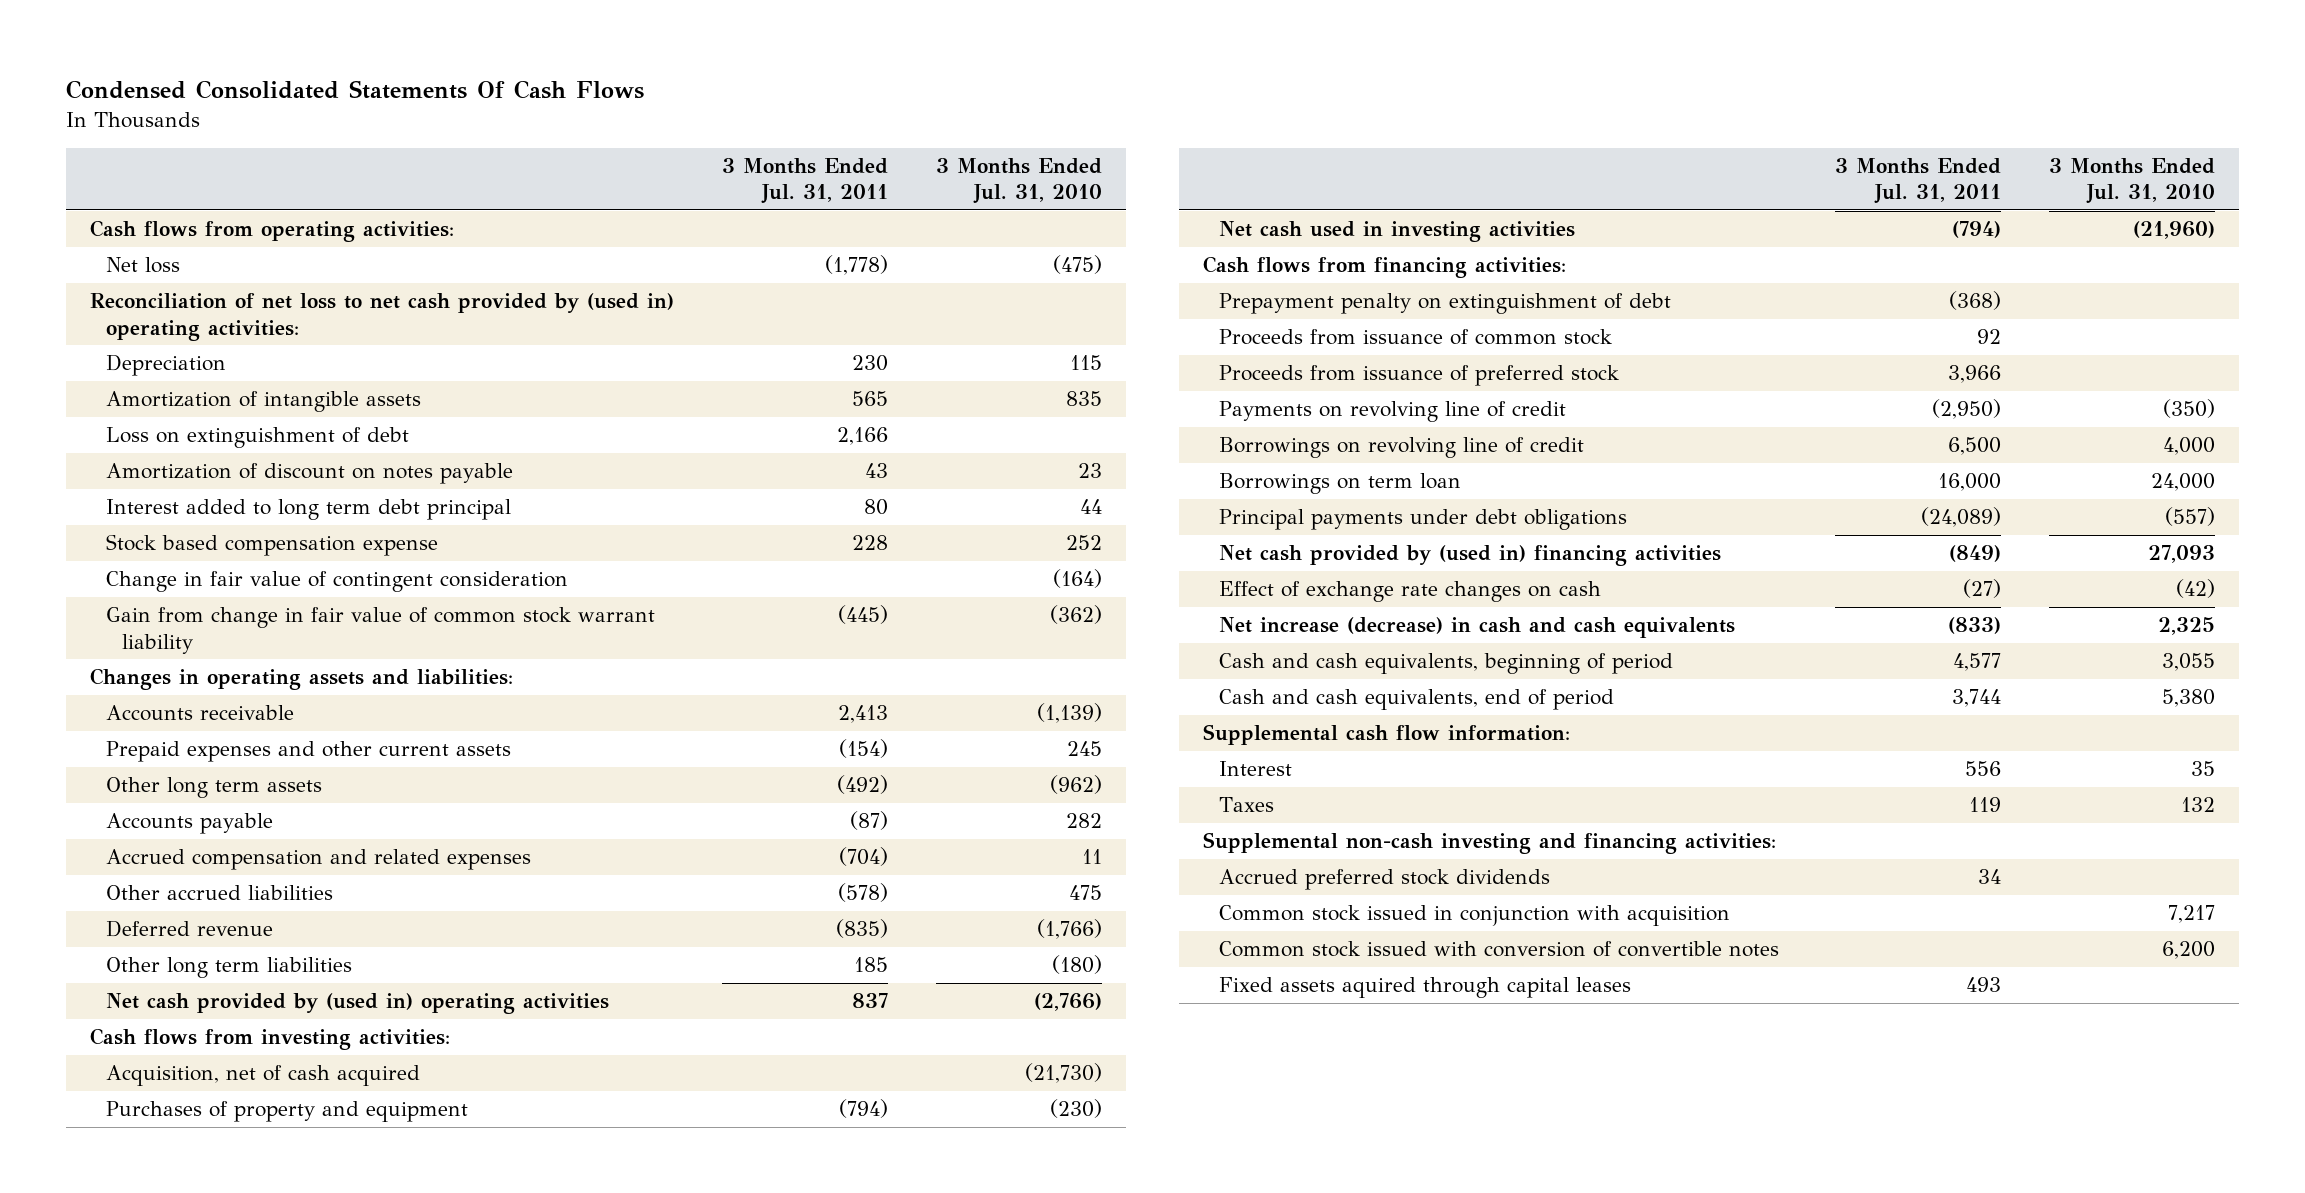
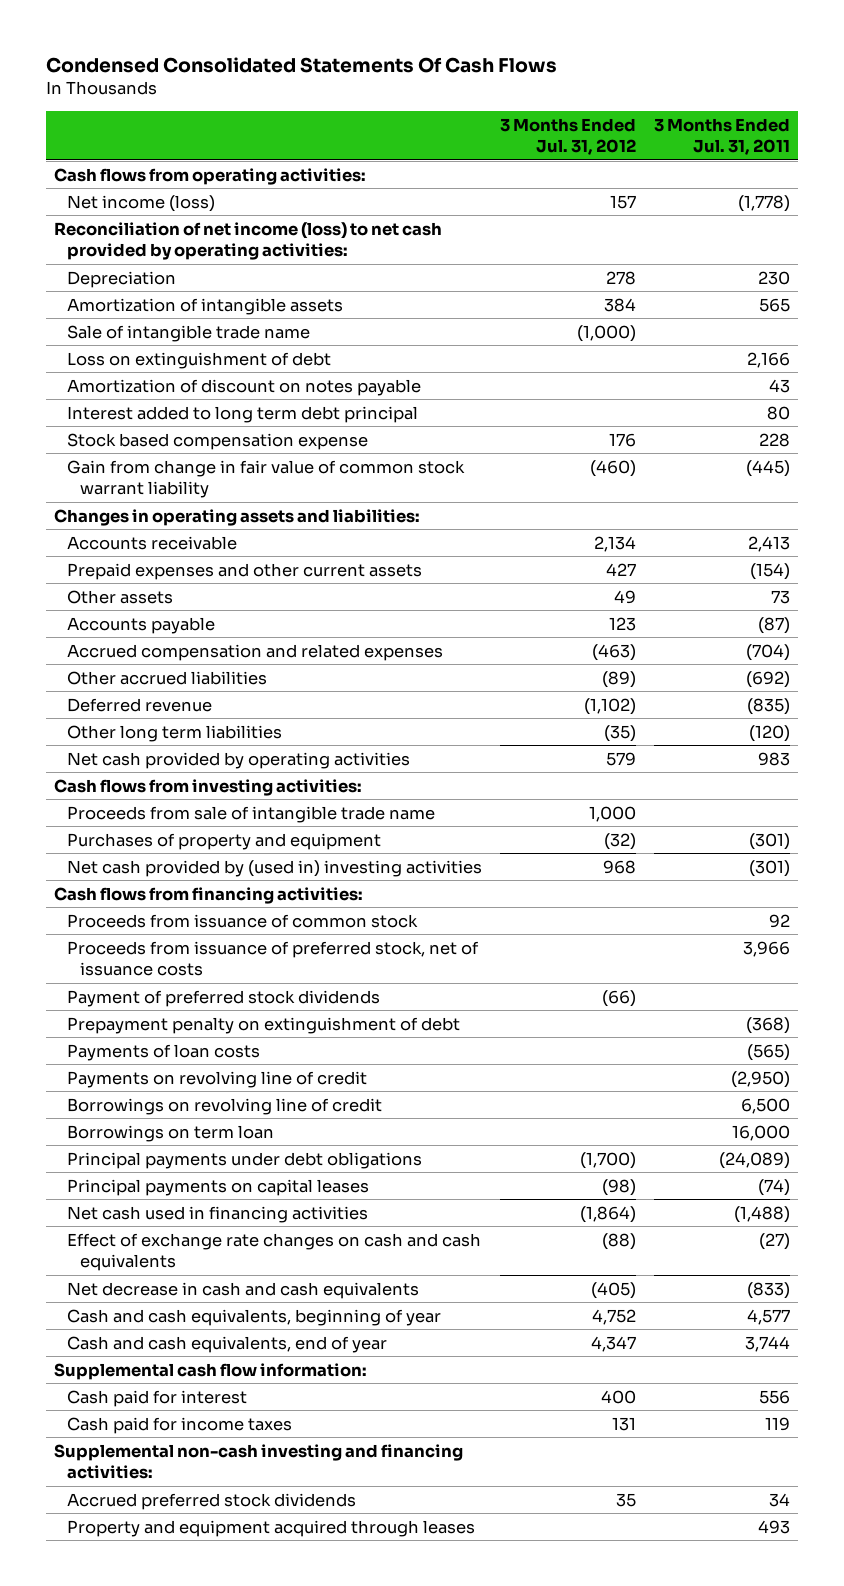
[936,157,1103,205] 3 Months Ended Jul. 31, 2010 -> none
none -> [500,117,637,156] 3 Months Ended Jul. 31, 2012
[106,257,181,274] Net loss -> [67,194,216,212] Net income (loss)
[89,293,674,341] Reconciliation of net loss to net cash provided by (used in) operating activities: -> [54,221,443,261] Reconciliation of net income (loss) to net cash provided by operating activities:
none -> [67,324,311,342] Sale of intangible trade name
[106,571,569,593] Change in fair value of contingent consideration -> none
[106,777,323,799] Other long term assets -> [67,589,174,604] Other assets
[836,775,888,795] (492) -> [770,589,790,604] 73
[837,883,888,903] (578) -> [745,670,790,688] (692)
[853,957,888,973] 185 -> [748,724,790,742] (120)
[106,993,610,1015] Net cash provided by (used in) operating activities -> [67,751,411,769] Net cash provided by operating activities
[851,993,888,1009] 837 -> [757,751,790,766] 983
[106,1065,421,1087] Acquisition, net of cash acquired -> none
none -> [67,805,436,823] Proceeds from sale of intangible trade name
[838,1099,888,1119] (794) -> [748,832,790,850] (301)
[1219,221,1576,243] Net cash used in investing activities -> [67,859,483,877] Net cash provided by (used in) investing activities
[1951,221,2001,239] (794) -> [748,859,790,877] (301)
[1219,365,1620,387] Proceeds from issuance of preferred stock -> [67,940,480,977] Proceeds from issuance of preferred stock, net of issuance costs
none -> [67,989,381,1007] Payment of preferred stock dividends
[1219,293,1672,315] Prepayment penalty on extinguishment of debt -> [67,1016,461,1034] Prepayment penalty on extinguishment of debt
none -> [67,1043,261,1061] Payments of loan costs
none -> [67,1178,370,1196] Principal payments on capital leases
[1219,545,1722,567] Net cash provided by (used in) financing activities -> [67,1205,369,1223] Net cash used in financing activities
[1948,545,2001,563] (849) -> [733,1205,790,1223] (1,488)
[1219,581,1602,603] Effect of exchange rate changes on cash -> [67,1232,482,1272] Effect of exchange rate changes on cash and cash equivalents
[1219,617,1736,639] Net increase (decrease) in cash and cash equivalents -> [67,1281,420,1299] Net decrease in cash and cash equivalents
[1219,653,1674,675] Cash and cash equivalents, beginning of period -> [67,1308,442,1326] Cash and cash equivalents, beginning of year
[1219,689,1615,711] Cash and cash equivalents, end of period -> [67,1335,388,1353] Cash and cash equivalents, end of year
[1219,761,1293,777] Interest -> [67,1389,248,1407] Cash paid for interest
[1219,797,1275,813] Taxes -> [67,1416,293,1434] Cash paid for income taxes
[1219,905,1731,927] Common stock issued in conjunction with acquisition -> none
[1219,941,1780,958] Common stock issued with conversion of convertible notes -> none
[1219,977,1632,999] Fixed assets aquired through capital leases -> [67,1519,476,1537] Property and equipment acquired through leases

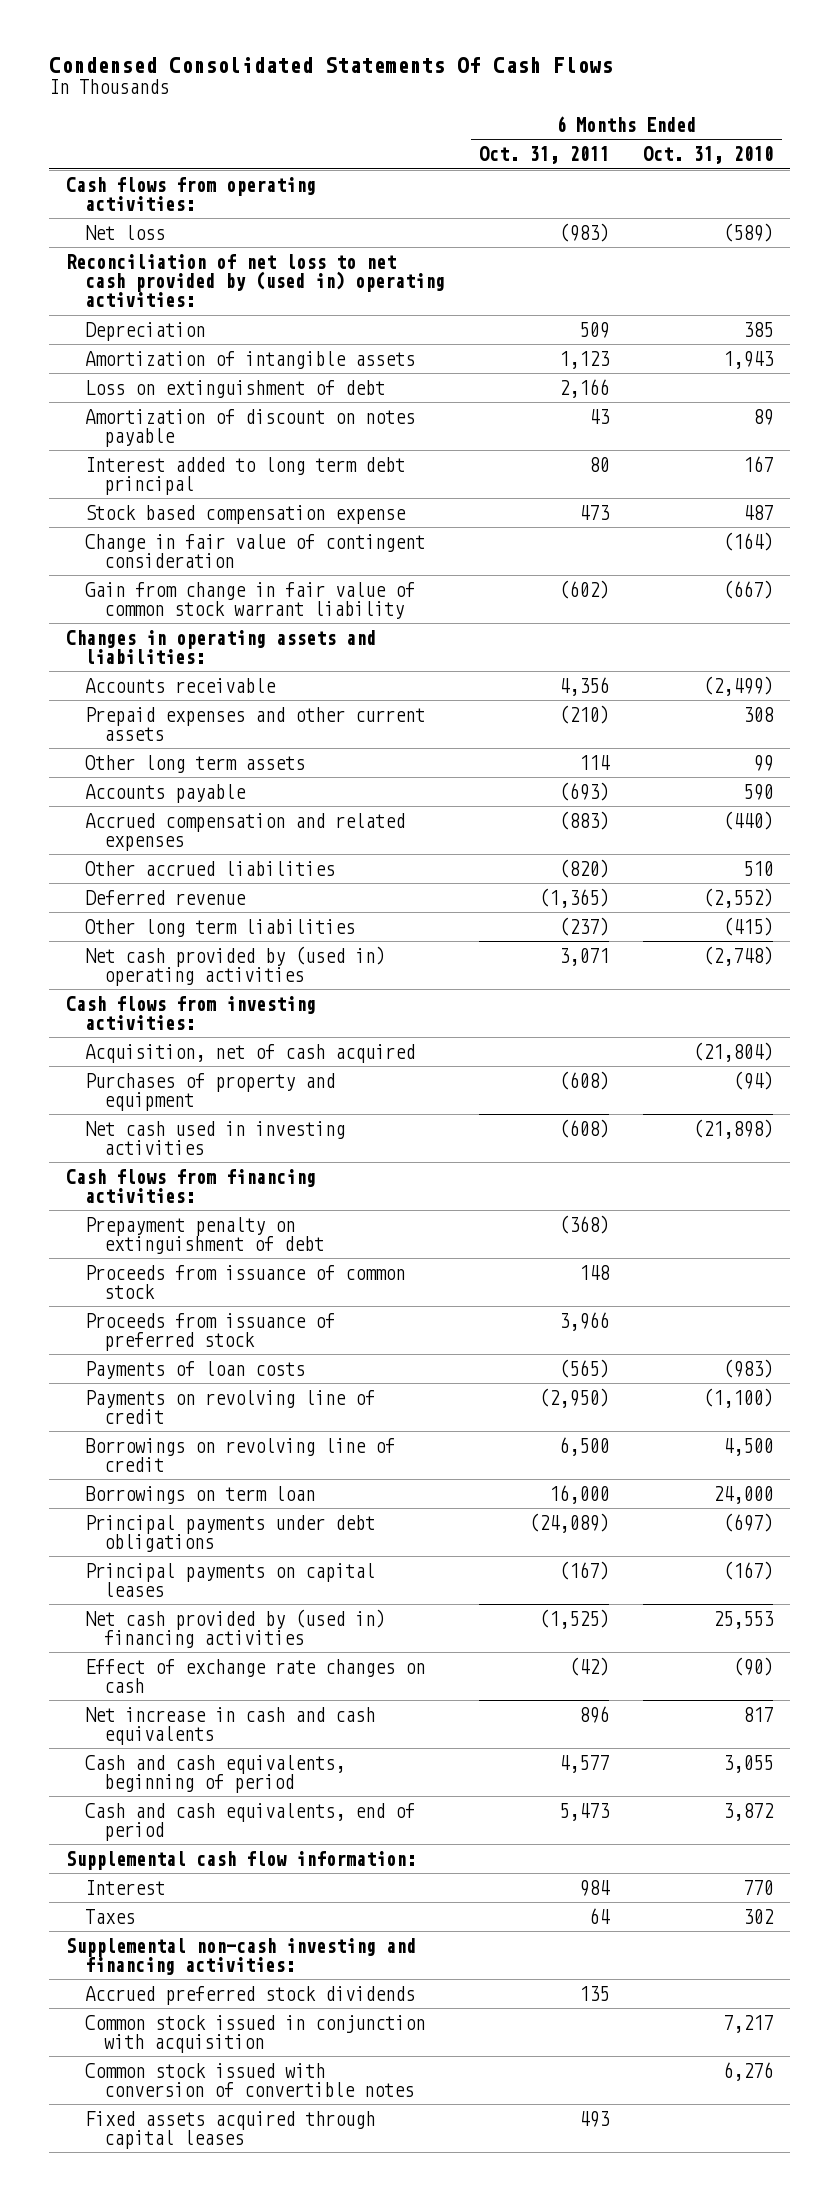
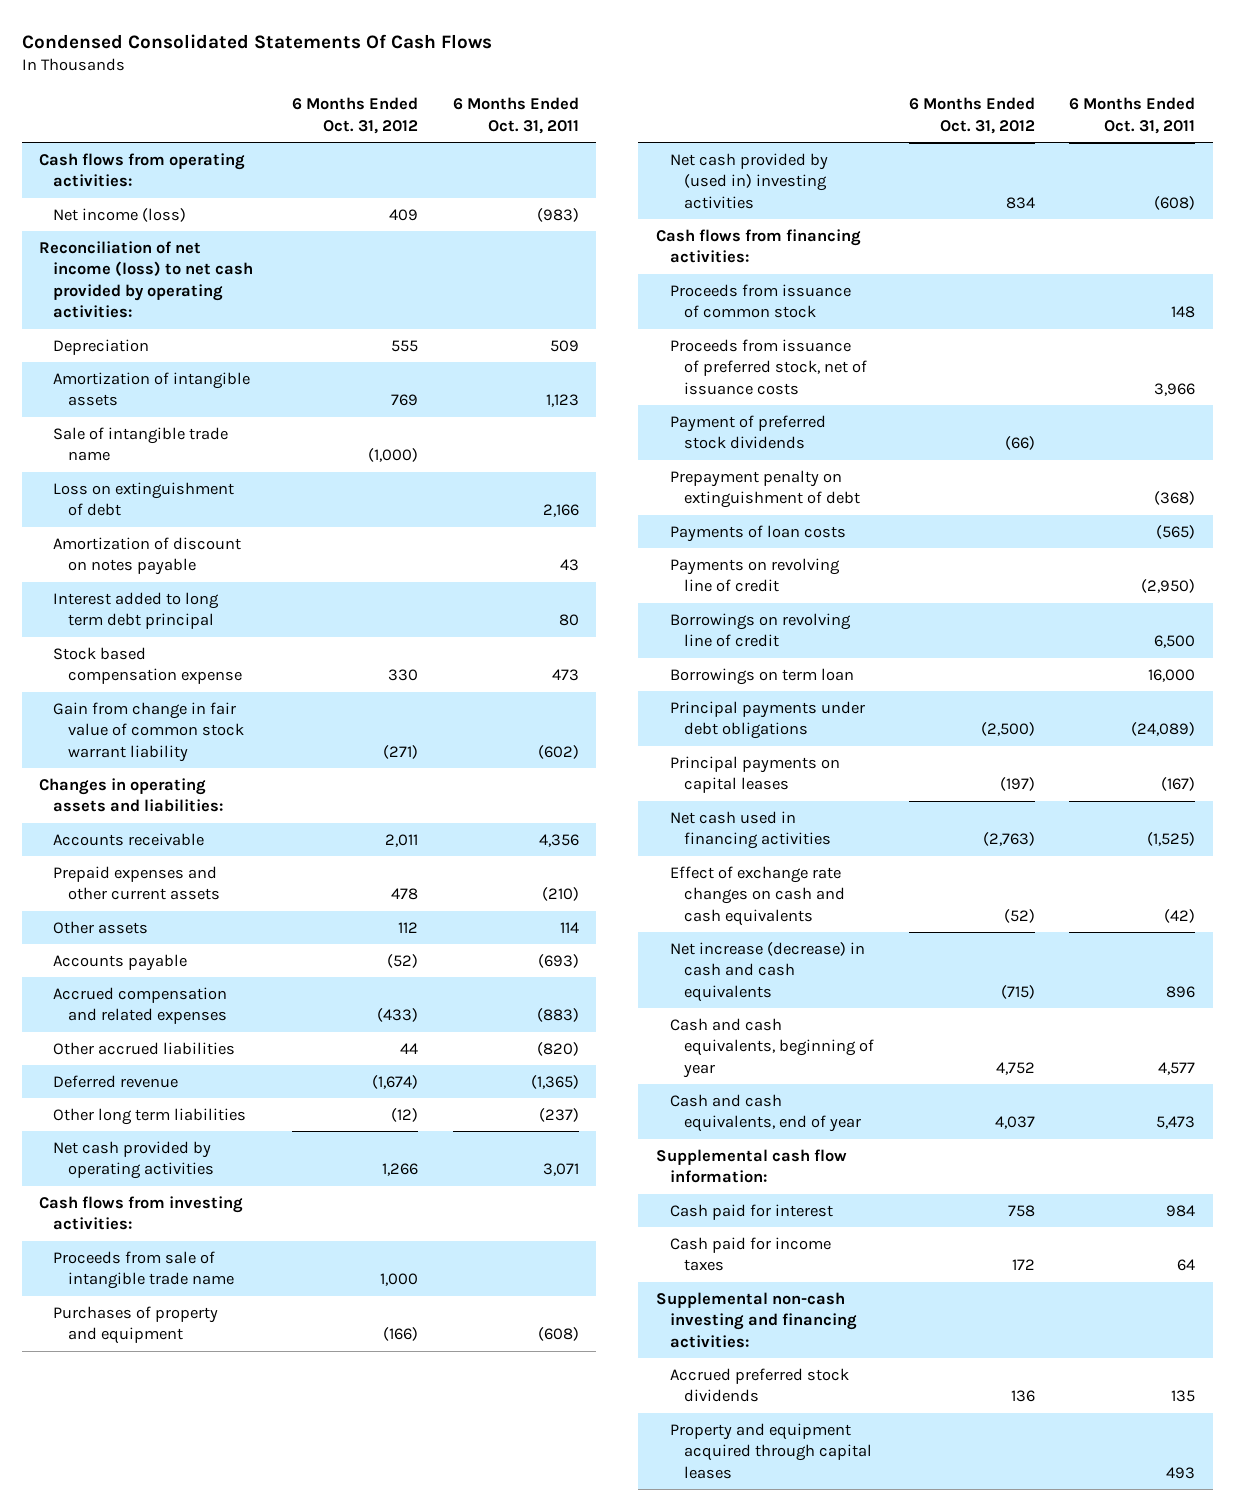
[643,146,774,165] Oct. 31, 2010 -> none
none -> [292,97,419,134] 6 Months Ended Oct. 31, 2012
[85,224,166,240] Net loss -> [53,208,187,223] Net income (loss)
[66,253,446,308] Reconciliation of net loss to net cash provided by (used in) operating activities: -> [39,241,254,319] Reconciliation of net income (loss) to net cash provided by operating activities:
none -> [53,427,229,462] Sale of intangible trade name
[85,533,426,568] Change in fair value of contingent consideration -> none
[85,754,306,773] Other long term assets -> [53,921,149,935] Other assets
[85,945,386,986] Net cash provided by (used in) operating activities -> [53,1141,214,1180] Net cash provided by operating activities
[85,1043,416,1063] Acquisition, net of cash acquired -> none
none -> [53,1251,234,1290] Proceeds from sale of intangible trade name
[85,1120,346,1155] Net cash used in investing activities -> [669,153,828,209] Net cash provided by (used in) investing activities
[85,1312,336,1351] Proceeds from issuance of preferred stock -> [669,339,867,395] Proceeds from issuance of preferred stock, net of issuance costs
none -> [669,415,826,450] Payment of preferred stock dividends
[85,1216,325,1254] Prepayment penalty on extinguishment of debt -> [669,470,860,509] Prepayment penalty on extinguishment of debt
[85,1608,386,1648] Net cash provided by (used in) financing activities -> [669,811,831,850] Net cash used in financing activities
[85,1658,426,1693] Effect of exchange rate changes on cash -> [669,866,845,926] Effect of exchange rate changes on cash and cash equivalents
[85,1706,376,1745] Net increase in cash and cash equivalents -> [669,942,865,1002] Net increase (decrease) in cash and cash equivalents
[85,1754,346,1793] Cash and cash equivalents, beginning of period -> [669,1018,874,1078] Cash and cash equivalents, beginning of year
[85,1802,416,1841] Cash and cash equivalents, end of period -> [669,1094,861,1133] Cash and cash equivalents, end of year
[85,1879,166,1895] Interest -> [669,1204,833,1221] Cash paid for interest
[85,1908,136,1924] Taxes -> [669,1237,831,1272] Cash paid for income taxes
[85,2014,426,2053] Common stock issued in conjunction with acquisition -> none
[85,2062,415,2097] Common stock issued with conversion of convertible notes -> none
[85,2110,376,2149] Fixed assets acquired through capital leases -> [669,1423,872,1479] Property and equipment acquired through capital leases

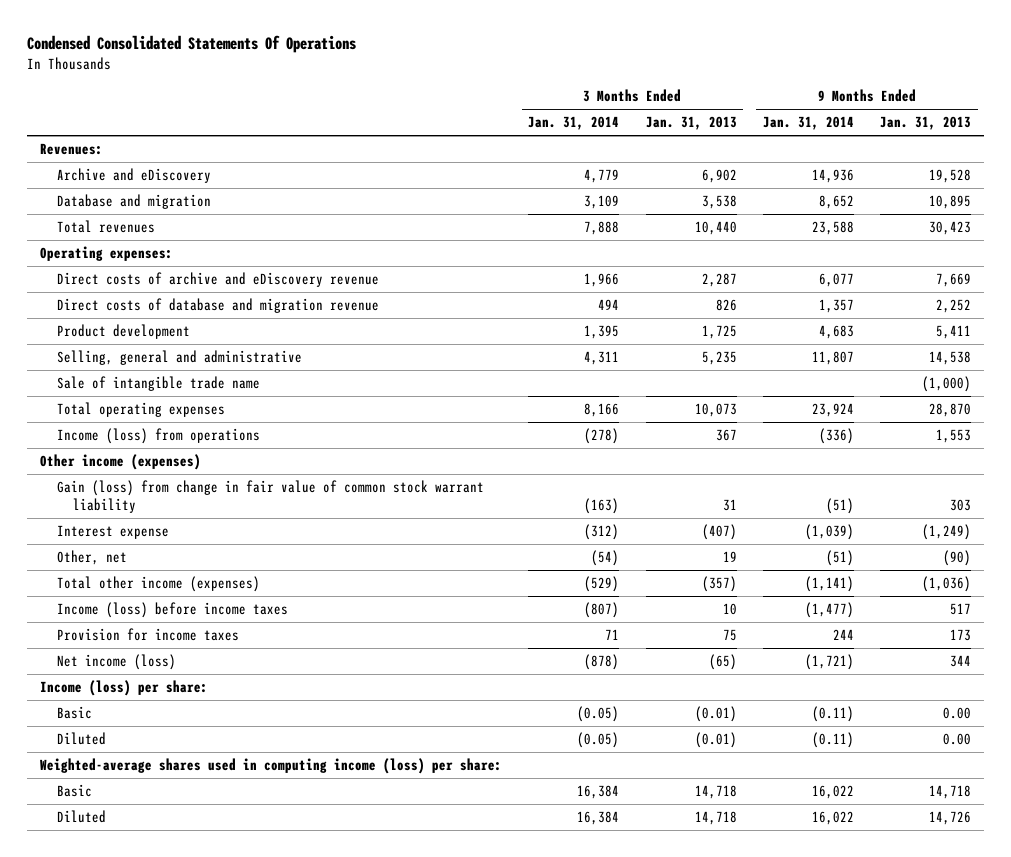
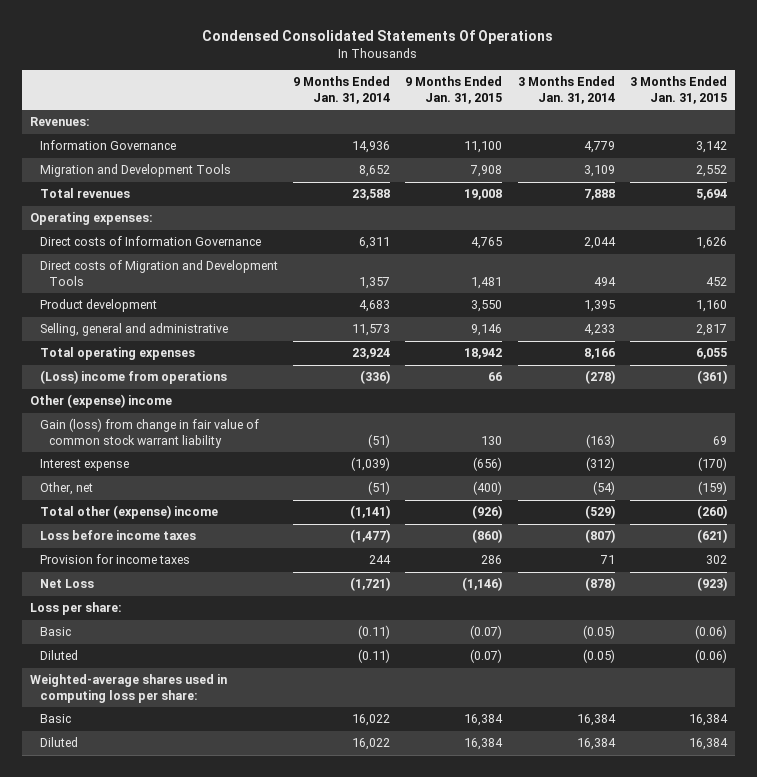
[645,116,737,131] Jan. 31, 2013 -> none
[880,116,972,131] Jan. 31, 2013 -> none
none -> [405,76,503,104] 9 Months Ended Jan. 31, 2015
none -> [629,76,727,104] 3 Months Ended Jan. 31, 2015
[56,168,211,184] Archive and eDiscovery -> [39,140,176,151] Information Governance
[56,194,211,210] Database and migration -> [39,164,231,178] Migration and Development Tools
[56,272,379,288] Direct costs of archive and eDiscovery revenue -> [39,236,261,247] Direct costs of Information Governance
[584,273,620,288] 1,966 -> [583,237,616,250] 2,044
[818,273,854,288] 6,077 -> [358,237,390,250] 6,311
[56,298,379,314] Direct costs of database and migration revenue -> [39,260,278,286] Direct costs of Migration and Development Tools
[56,376,260,392] Sale of intangible trade name -> none
[584,351,620,366] 4,311 -> [583,324,615,337] 4,233
[811,351,854,366] 11,807 -> [351,324,390,337] 11,573
[56,428,260,445] Income (loss) from operations -> [39,370,227,385] (Loss) income from operations
[39,454,201,471] Other income (expenses) -> [29,394,172,409] Other (expense) income
[56,576,260,593] Total other income (expenses) -> [39,505,218,520] Total other (expense) income
[56,602,288,619] Income (loss) before income taxes -> [39,530,196,541] Loss before income taxes
[56,654,176,671] Net income (loss) -> [39,579,94,589] Net Loss
[39,680,208,697] Income (loss) per share: -> [29,602,122,616] Loss per share:
[39,758,502,775] Weighted-average shares used in computing income (loss) per share: -> [29,674,227,703] Weighted-average shares used in computing loss per share:

